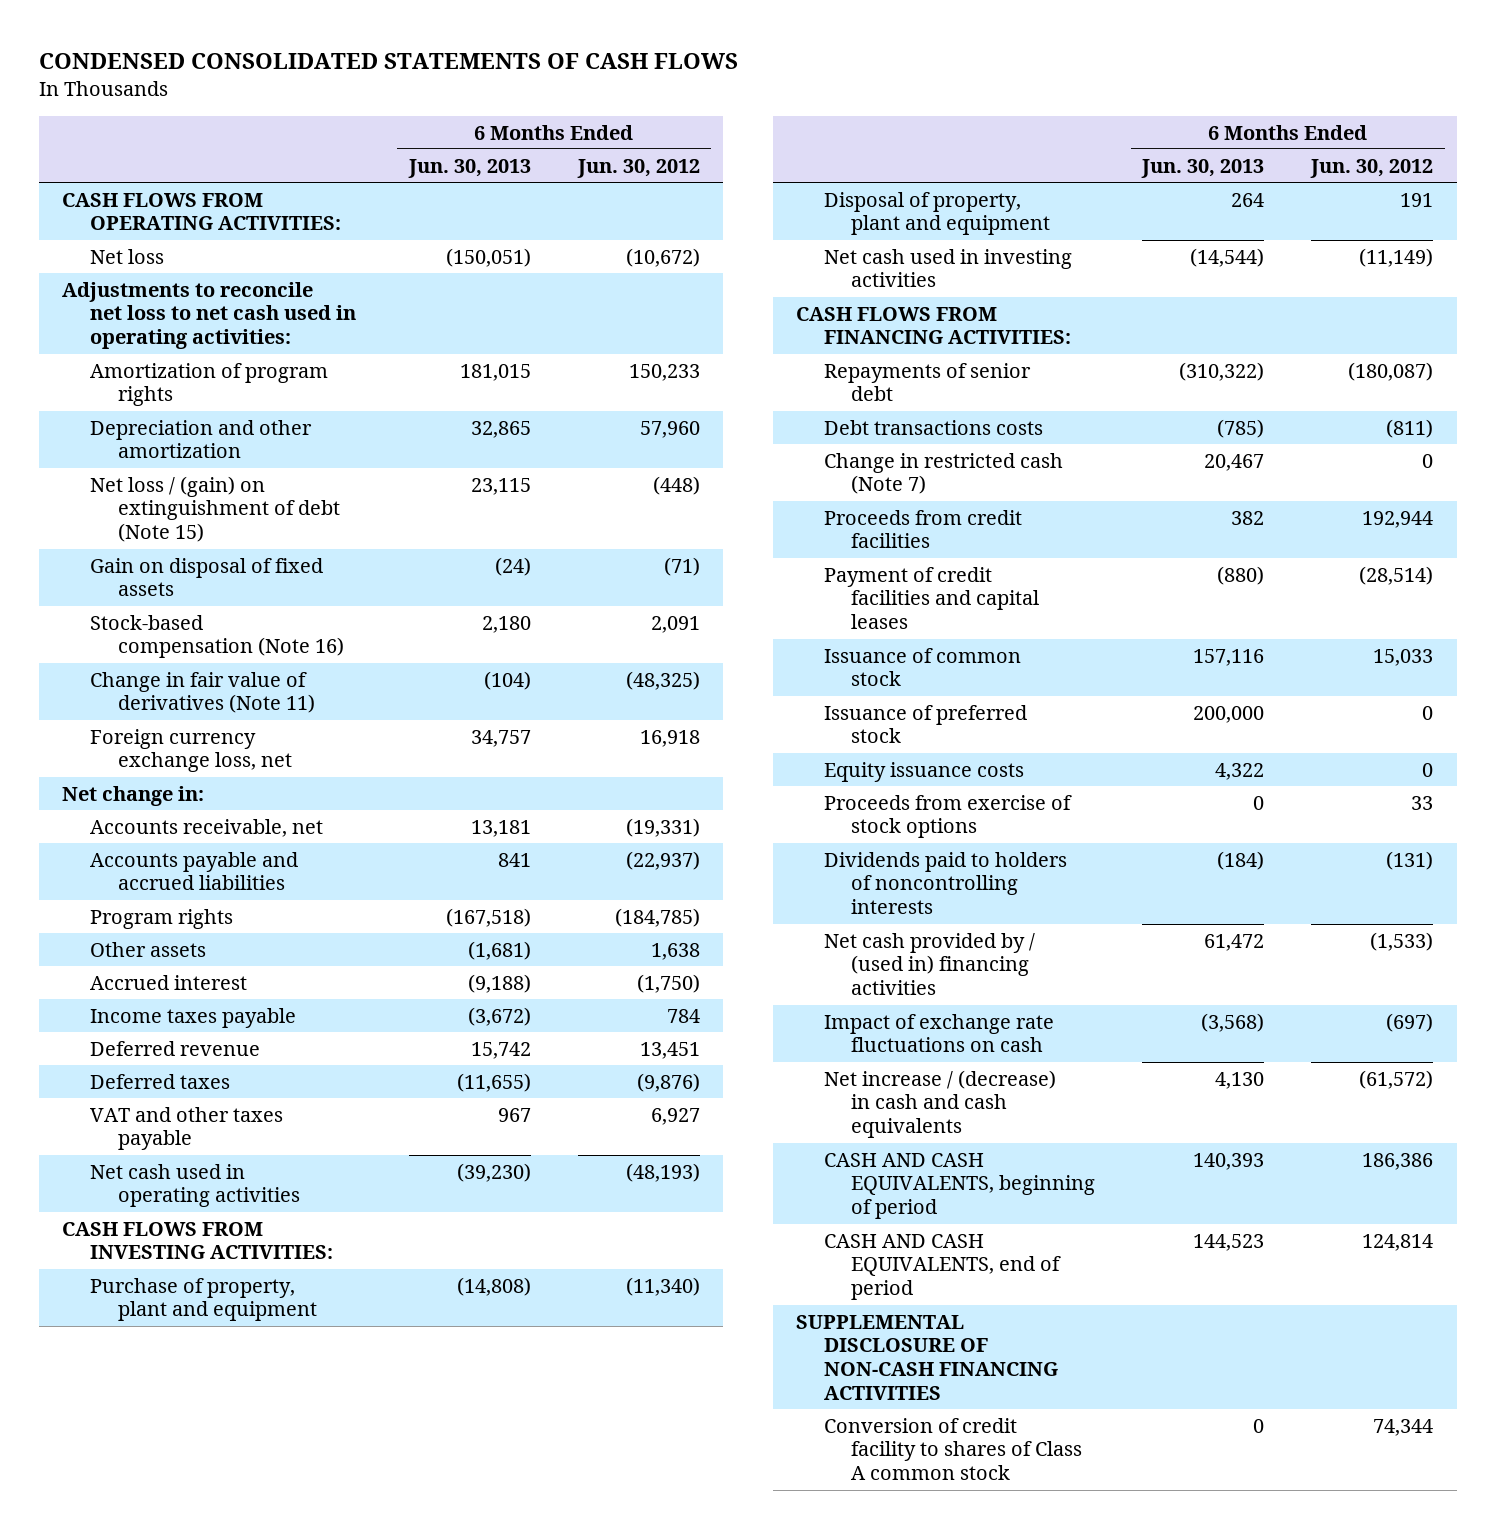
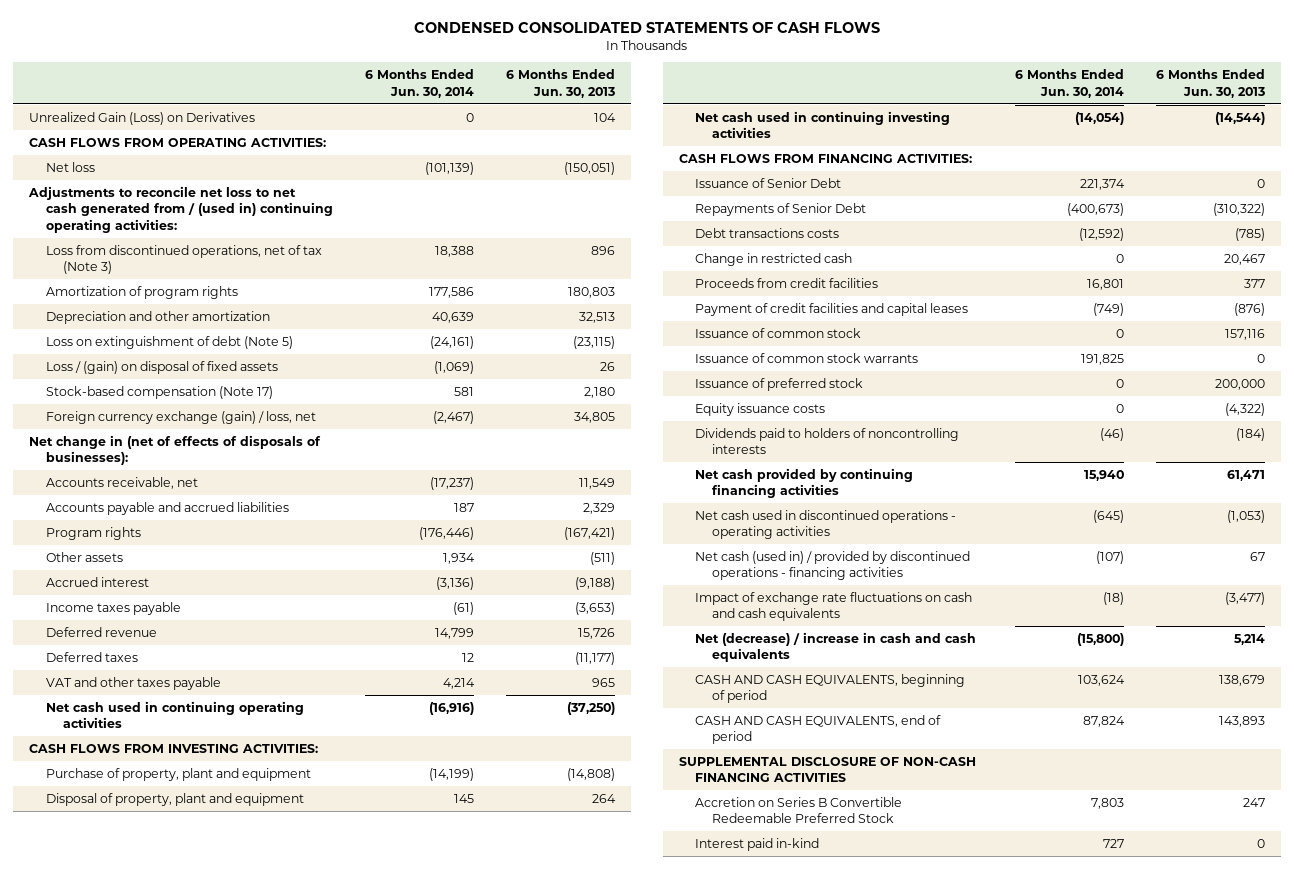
[576,158,700,178] Jun. 30, 2012 -> none
none -> [365,69,475,98] 6 Months Ended Jun. 30, 2014
none -> [29,111,256,125] Unrealized Gain (Loss) on Derivatives
[89,671,315,714] Change in fair value of derivatives (Note 11) -> none
[62,281,356,350] Adjustments to reconcile net loss to net cash used in operating activities: -> [28,185,334,233] Adjustments to reconcile net loss to net cash generated from / (used in) continuing operating activities:
none -> [46,244,323,275] Loss from discontinued operations, net of tax (Note 3)
[459,363,531,381] 181,015 -> [568,286,616,298] 180,803
[470,420,531,438] 32,865 -> [579,311,616,323] 32,513
[89,475,340,543] Net loss / (gain) on extinguishment of debt (Note 15) -> [46,335,294,349] Loss on extinguishment of debt (Note 5)
[470,477,531,495] 23,115 -> [573,335,616,349] (23,115)
[89,557,323,597] Gain on disposal of fixed assets -> [46,360,279,374] Loss / (gain) on disposal of fixed assets
[494,556,531,576] (24) -> [600,361,616,371] 26
[89,614,344,659] Stock-based compensation (Note 16) -> [46,385,274,399] Stock-based compensation (Note 17)
[89,728,292,773] Foreign currency exchange loss, net -> [46,410,317,424] Foreign currency exchange (gain) / loss, net
[470,729,531,747] 34,757 -> [574,411,616,423] 34,805
[62,785,205,806] Net change in: -> [29,434,322,466] Net change in (net of effects of disposals of businesses):
[470,819,531,837] 13,181 -> [579,477,616,489] 11,549
[497,852,531,867] 841 -> [583,502,616,514] 2,329
[445,907,531,927] (167,518) -> [564,526,616,540] (167,421)
[467,940,531,960] (1,681) -> [590,551,616,565] (511)
[467,1006,531,1026] (3,672) -> [575,601,616,615] (3,653)
[470,1041,531,1059] 15,742 -> [578,627,616,639] 15,726
[456,1072,531,1092] (11,655) -> [575,651,616,665] (11,177)
[497,1107,531,1122] 967 -> [592,677,616,687] 965
[89,1163,300,1208] Net cash used in operating activities -> [46,700,305,729] Net cash used in continuing operating activities
[456,1162,531,1182] (39,230) -> [567,701,616,715] (37,250)
[823,248,1072,288] Net cash used in investing activities -> [695,110,951,139] Net cash used in continuing investing activities
none -> [695,177,842,188] Issuance of Senior Debt
[823,362,1031,402] Repayments of senior debt -> [695,202,867,216] Repayments of Senior Debt
[823,452,1063,495] Change in restricted cash (Note 7) -> [695,252,853,266] Change in restricted cash
[1231,510,1265,525] 382 -> [1243,278,1265,288] 377
[1217,565,1265,585] (880) -> [1233,302,1265,316] (876)
none -> [695,352,919,363] Issuance of common stock warrants
[823,794,1072,839] Proceeds from exercise of stock options -> none
[1215,762,1265,780] 4,322 -> [1224,402,1265,416] (4,322)
[823,932,1035,996] Net cash provided by / (used in) financing activities -> [695,467,914,499] Net cash provided by continuing financing activities
[1204,933,1265,951] 61,472 -> [1226,469,1265,481] 61,471
none -> [695,509,957,540] Net cash used in discontinued operations - operating activities
none -> [695,550,971,581] Net cash (used in) / provided by discontinued operations - financing activities
[823,1013,1054,1053] Impact of exchange rate fluctuations on cash -> [695,591,973,622] Impact of exchange rate fluctuations on cash and cash equivalents
[1201,1012,1265,1032] (3,568) -> [1224,591,1265,605] (3,477)
[823,1069,1056,1139] Net increase / (decrease) in cash and cash equivalents -> [695,631,977,663] Net (decrease) / increase in cash and cash equivalents
[1215,1071,1265,1089] 4,130 -> [1233,633,1265,645] 5,214
[1193,1152,1265,1170] 140,393 -> [1218,674,1265,686] 138,679
[1193,1233,1265,1251] 144,523 -> [1218,715,1265,727] 143,893
[823,1417,1083,1481] Conversion of credit facility to shares of Class A common stock -> none
none -> [695,796,903,824] Accretion on Series B Convertible Redeemable Preferred Stock
none -> [695,837,820,851] Interest paid in-kind

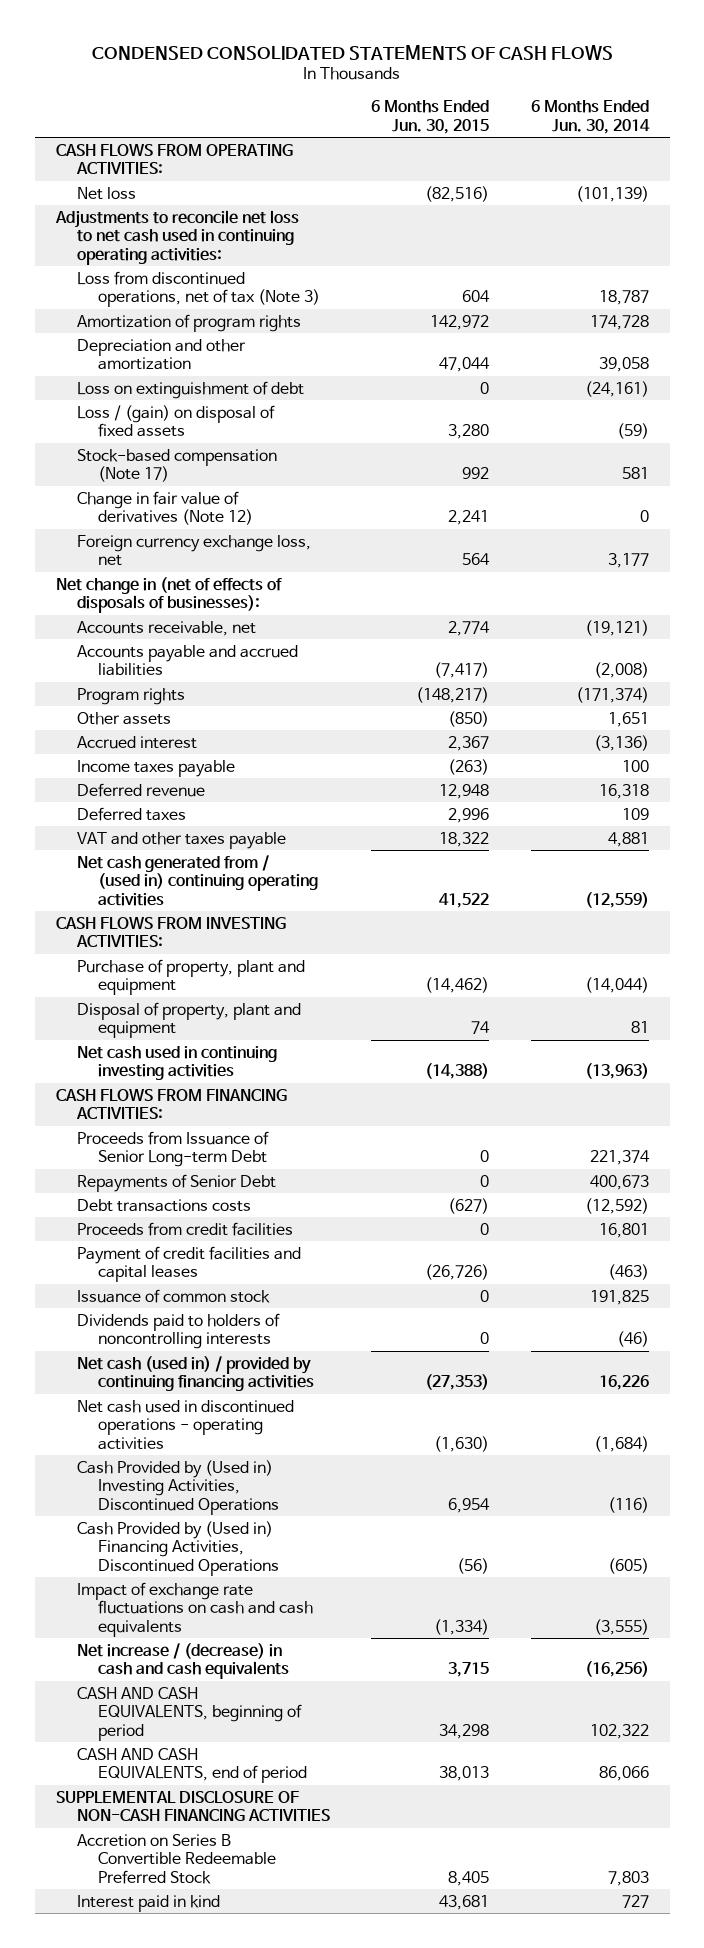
[506,69,616,98] 6 Months Ended Jun. 30, 2013 -> none
none -> [371,100,490,134] 6 Months Ended Jun. 30, 2015
[29,111,256,125] Unrealized Gain (Loss) on Derivatives -> none
[28,185,334,233] Adjustments to reconcile net loss to net cash generated from / (used in) continuing operating activities: -> [54,209,299,265] Adjustments to reconcile net loss to net cash used in continuing operating activities:
[435,245,475,257] 18,388 -> [598,290,649,306] 18,787
[429,286,475,298] 177,586 -> [589,314,649,330] 174,728
[432,311,475,323] 40,639 -> [598,357,649,373] 39,058
[46,335,294,349] Loss on extinguishment of debt (Note 5) -> [76,380,304,399] Loss on extinguishment of debt
[434,360,475,374] (1,069) -> [616,423,649,440] (59)
none -> [76,490,253,526] Change in fair value of derivatives (Note 12)
[46,410,317,424] Foreign currency exchange (gain) / loss, net -> [76,534,311,567] Foreign currency exchange loss, net
[433,410,475,424] (2,467) -> [607,553,649,569] 3,177
[430,476,475,490] (17,237) -> [584,619,649,636] (19,121)
[454,502,475,512] 187 -> [593,662,649,679] (2,008)
[419,526,475,540] (176,446) -> [575,686,649,703] (171,374)
[443,552,476,564] 1,934 -> [607,711,649,727] 1,651
[453,601,475,615] (61) -> [621,759,649,772] 100
[435,627,475,639] 14,799 -> [598,783,649,799] 16,318
[462,652,475,662] 12 -> [621,807,649,820] 109
[443,677,476,689] 4,214 -> [607,831,649,847] 4,881
[46,700,305,729] Net cash used in continuing operating activities -> [76,854,318,906] Net cash generated from / (used in) continuing operating activities
[429,701,475,715] (16,916) -> [584,891,649,908] (12,559)
[429,767,475,781] (14,199) -> [584,977,649,994] (14,044)
[454,793,475,803] 145 -> [630,1021,649,1034] 81
[1074,111,1124,125] (14,054) -> [584,1063,649,1080] (13,963)
[695,177,842,188] Issuance of Senior Debt -> [76,1130,269,1168] Proceeds from Issuance of Senior Long-term Debt
[1066,202,1124,216] (400,673) -> [589,1174,649,1190] 400,673
[695,252,853,266] Change in restricted cash -> none
[695,352,919,363] Issuance of common stock warrants -> none
[695,377,864,391] Issuance of preferred stock -> none
[695,402,826,416] Equity issuance costs -> none
[1092,302,1124,316] (749) -> [607,1264,649,1281] (463)
[1115,328,1124,338] 0 -> [589,1289,649,1305] 191,825
[695,467,914,499] Net cash provided by continuing financing activities -> [76,1355,314,1392] Net cash (used in) / provided by continuing financing activities
[1083,469,1124,481] 15,940 -> [598,1375,649,1391] 16,226
[1092,509,1124,523] (645) -> [593,1435,649,1452] (1,684)
[695,550,971,581] Net cash (used in) / provided by discontinued operations - financing activities -> [76,1459,279,1515] Cash Provided by (Used in) Investing Activities, Discontinued Operations
[1095,550,1124,564] (107) -> [607,1496,649,1513] (116)
none -> [76,1520,279,1576] Cash Provided by (Used in) Financing Activities, Discontinued Operations
[1102,591,1124,605] (18) -> [593,1618,649,1635] (3,555)
[695,631,977,663] Net (decrease) / increase in cash and cash equivalents -> [76,1642,289,1680] Net increase / (decrease) in cash and cash equivalents
[1076,632,1124,646] (15,800) -> [584,1661,649,1678] (16,256)
[1077,674,1125,686] 103,624 -> [589,1723,649,1739] 102,322
[1082,715,1125,727] 87,824 -> [598,1766,649,1782] 86,066
[695,837,820,851] Interest paid in-kind -> [76,1894,220,1912] Interest paid in kind

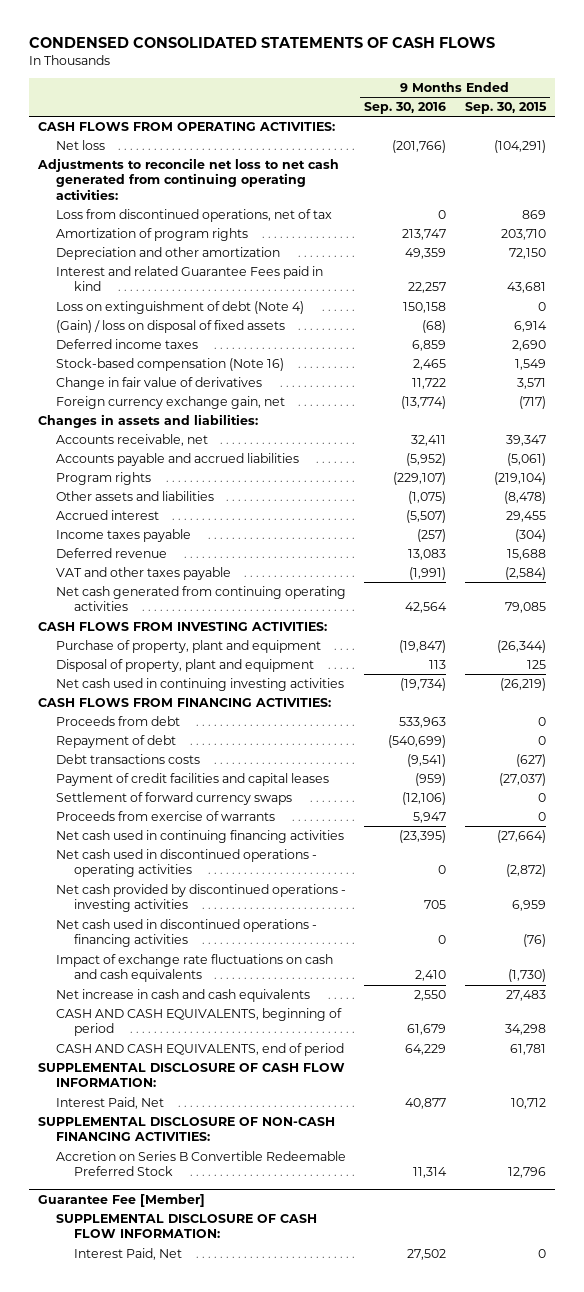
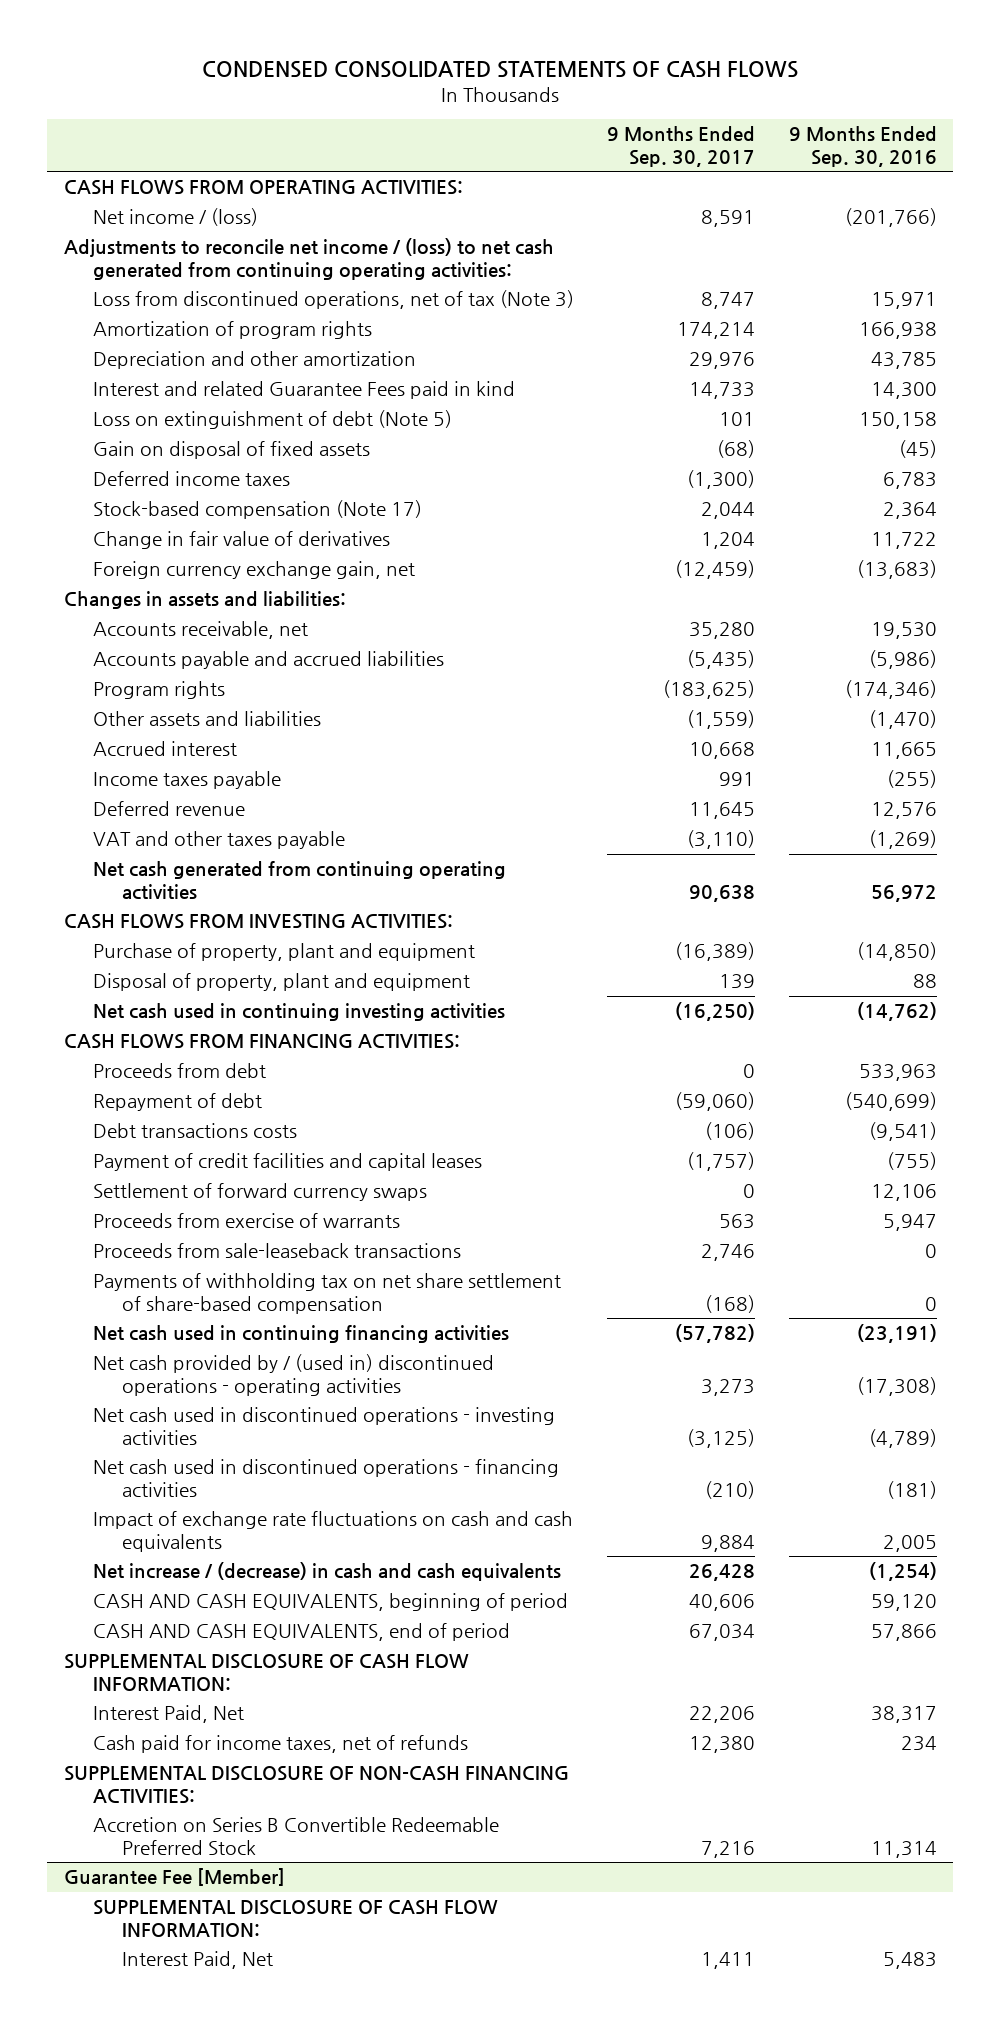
[464,102,547,115] Sep. 30, 2015 -> none
none -> [607,126,756,167] 9 Months Ended Sep. 30, 2017
[56,140,106,151] Net loss -> [92,208,258,227] Net income / (loss)
[37,158,340,200] Adjustments to reconcile net loss to net cash generated from continuing operating activities: -> [64,238,555,280] Adjustments to reconcile net income / (loss) to net cash generated from continuing operating activities:
[56,209,333,223] Loss from discontinued operations, net of tax -> [92,290,574,310] Loss from discontinued operations, net of tax (Note 3)
[438,210,447,220] 0 -> [870,292,937,310] 15,971
[402,229,447,241] 213,747 -> [858,322,937,340] 166,938
[405,248,447,260] 49,359 -> [870,352,937,370] 43,785
[408,282,447,294] 22,257 -> [870,382,937,400] 14,300
[56,301,305,315] Loss on extinguishment of debt (Note 4) -> [92,410,452,430] Loss on extinguishment of debt (Note 5)
[56,320,286,334] (Gain) / loss on disposal of fixed assets -> [92,441,370,460] Gain on disposal of fixed assets
[422,320,447,334] (68) -> [898,440,937,459] (45)
[412,340,447,352] 6,859 -> [882,472,937,490] 6,783
[56,358,285,372] Stock-based compensation (Note 16) -> [92,500,422,520] Stock-based compensation (Note 17)
[413,359,447,371] 2,465 -> [882,502,937,520] 2,364
[401,396,447,410] (13,774) -> [856,560,937,580] (13,683)
[411,435,447,447] 32,411 -> [870,622,937,640] 19,530
[406,453,447,467] (5,952) -> [868,650,937,670] (5,986)
[393,472,447,486] (229,107) -> [844,680,937,700] (174,346)
[408,491,447,505] (1,075) -> [868,710,937,730] (1,470)
[406,510,447,524] (5,507) -> [870,742,937,760] 11,665
[417,529,447,543] (257) -> [886,770,937,789] (255)
[408,549,447,561] 13,083 -> [870,802,937,820] 12,576
[409,567,447,581] (1,991) -> [868,830,937,850] (1,269)
[405,602,448,614] 42,564 -> [870,884,937,902] 56,972
[399,640,447,654] (19,847) -> [856,942,937,962] (14,850)
[429,660,447,670] 113 -> [912,974,937,989] 88
[400,678,447,692] (19,734) -> [856,1002,937,1022] (14,762)
[415,773,447,787] (959) -> [886,1152,937,1171] (755)
[402,792,447,806] (12,106) -> [870,1184,937,1202] 12,106
none -> [92,1243,461,1259] Proceeds from sale-leaseback transactions
none -> [92,1273,561,1314] Payments of withholding tax on net share settlement of share-based compensation
[399,830,447,844] (23,395) -> [856,1324,937,1344] (23,191)
[56,849,318,878] Net cash used in discontinued operations - operating activities -> [92,1354,494,1396] Net cash provided by / (used in) discontinued operations - operating activities
[438,865,447,875] 0 -> [856,1376,937,1396] (17,308)
[56,884,347,913] Net cash provided by discontinued operations - investing activities -> [92,1407,555,1445] Net cash used in discontinued operations - investing activities
[424,900,447,910] 705 -> [868,1428,937,1448] (4,789)
[438,935,447,945] 0 -> [886,1480,937,1499] (181)
[415,970,447,982] 2,410 -> [882,1534,937,1552] 2,005
[56,989,311,1003] Net increase in cash and cash equivalents -> [92,1562,561,1582] Net increase / (decrease) in cash and cash equivalents
[414,990,447,1002] 2,550 -> [868,1562,937,1582] (1,254)
[407,1024,447,1036] 61,679 -> [870,1594,937,1612] 59,120
[405,1044,447,1056] 64,229 -> [870,1624,937,1642] 57,866
[405,1098,447,1110] 40,877 -> [870,1706,937,1724] 38,317
none -> [92,1735,468,1754] Cash paid for income taxes, net of refunds
[407,1249,447,1261] 27,502 -> [882,1952,937,1970] 5,483

